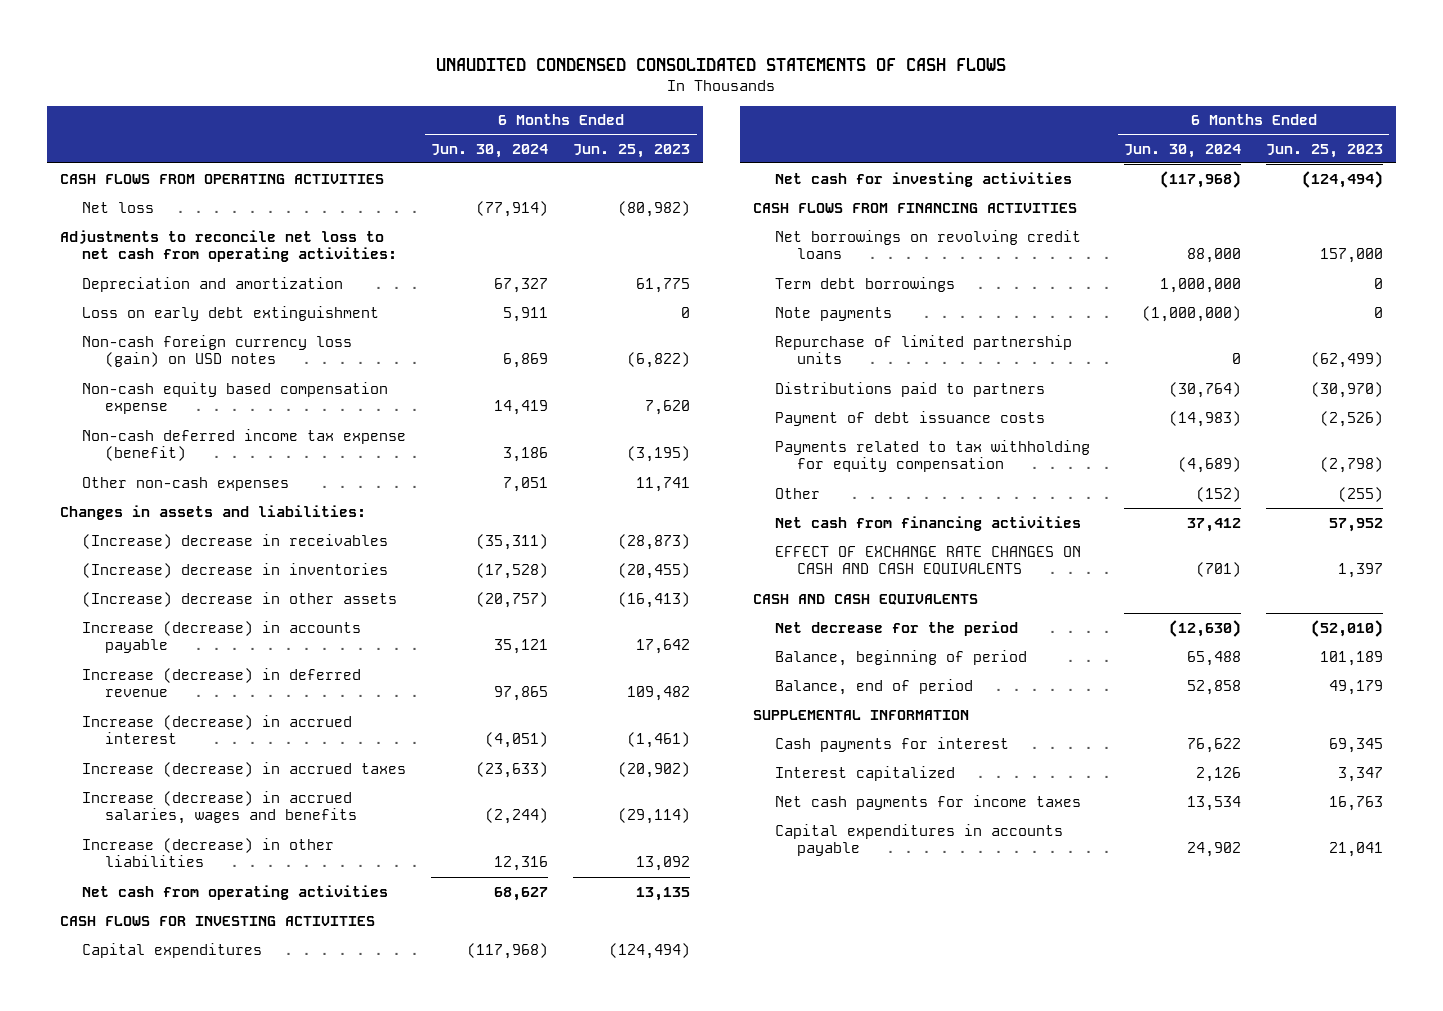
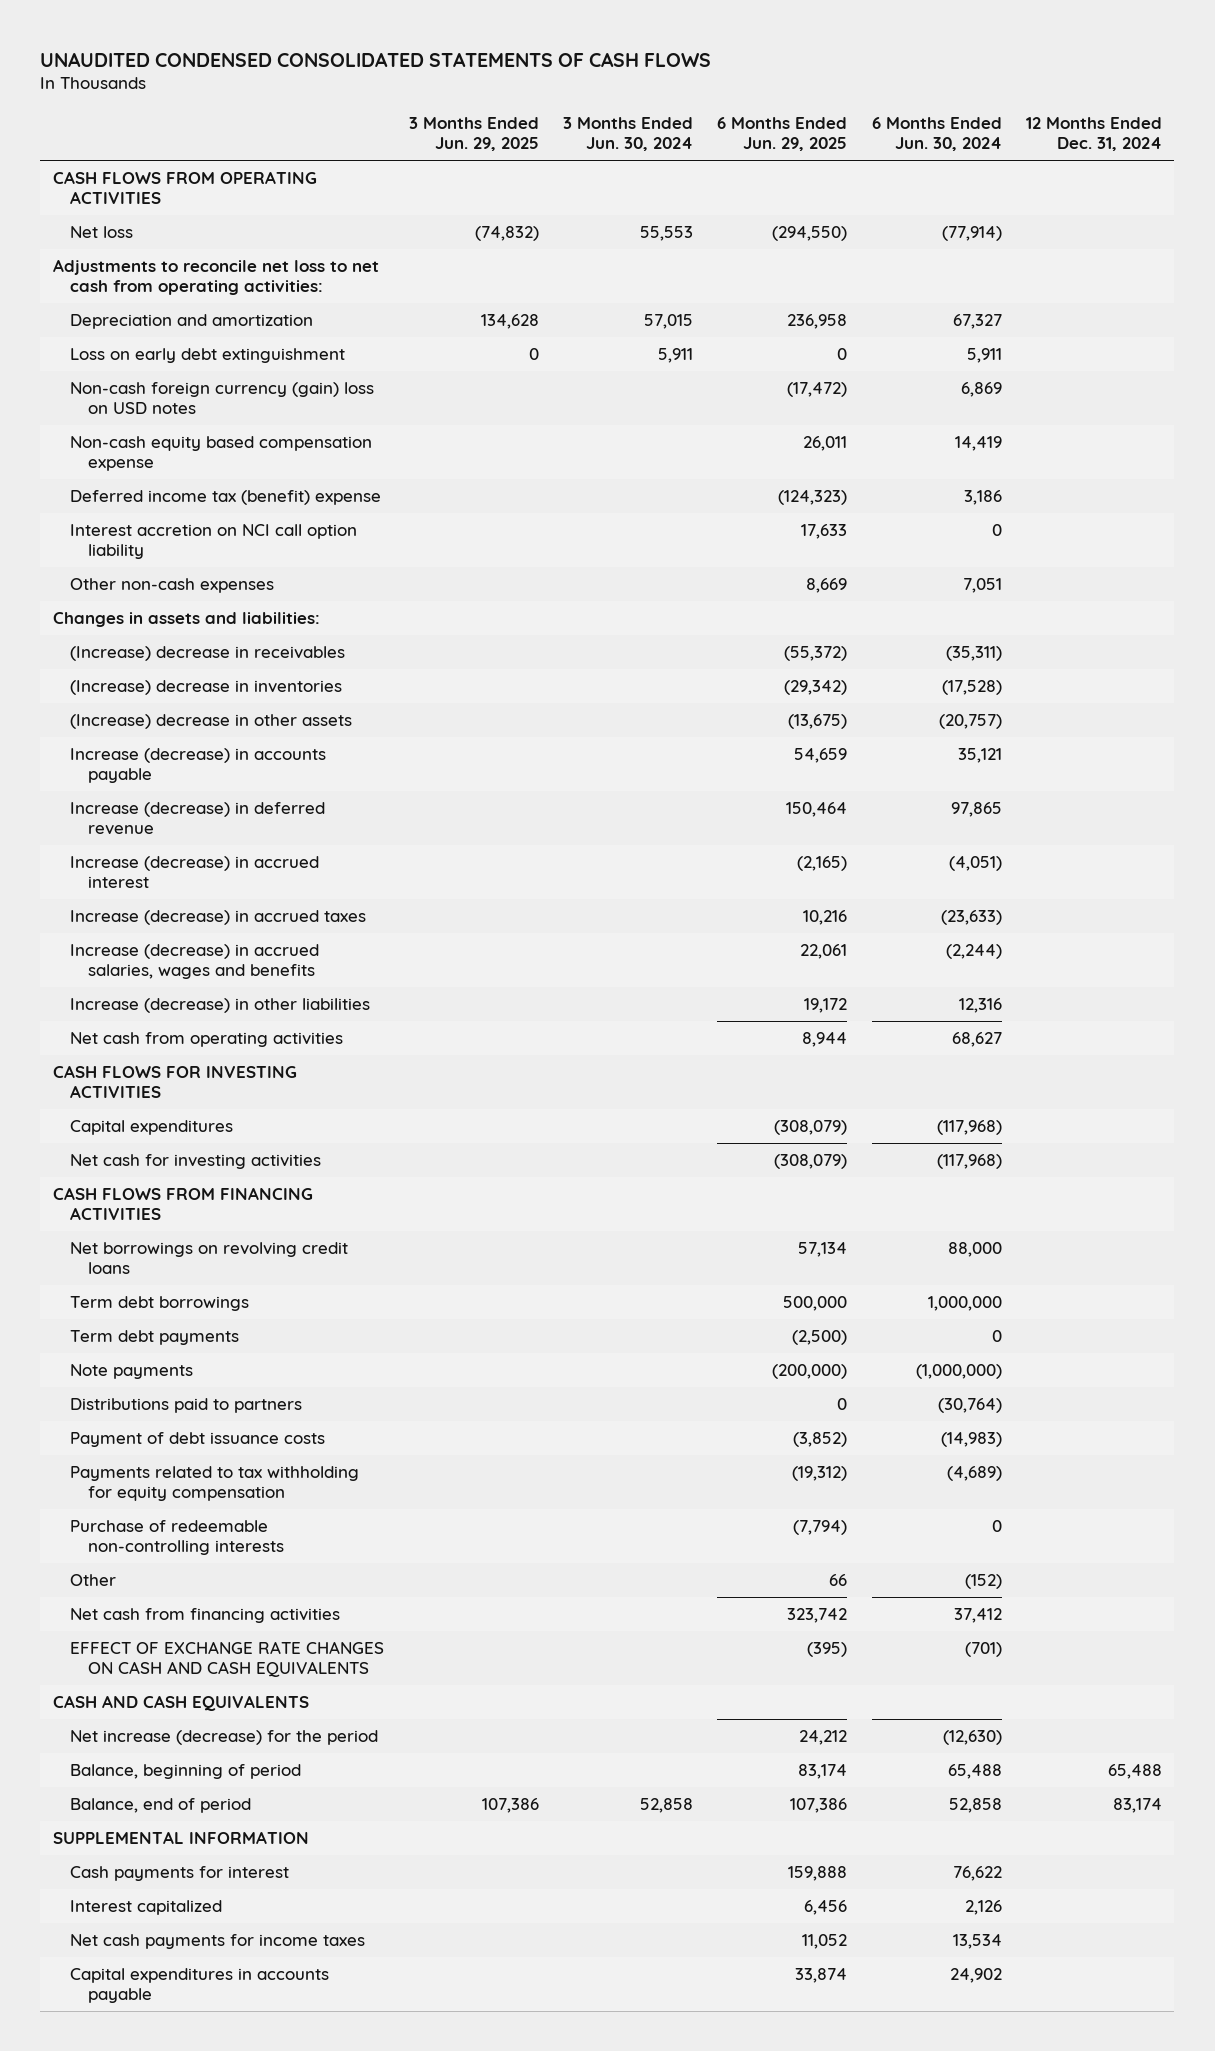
[573,143,691,158] Jun. 25, 2023 -> none
none -> [408,116,539,152] 3 Months Ended Jun. 29, 2025
none -> [562,116,693,152] 3 Months Ended Jun. 30, 2024
none -> [717,116,848,152] 6 Months Ended Jun. 29, 2025
none -> [1026,116,1163,152] 12 Months Ended Dec. 31, 2024
[82,334,353,368] Non-cash foreign currency loss (gain) on USD notes -> [70,381,375,415] Non-cash foreign currency (gain) loss on USD notes
[82,428,407,462] Non-cash deferred income tax expense (benefit) -> [70,489,382,505] Deferred income tax (benefit) expense
none -> [70,523,358,560] Interest accretion on NCI call option liability
none -> [70,1329,240,1345] Term debt payments
[774,334,1072,365] Repurchase of limited partnership units -> none
none -> [70,1519,284,1556] Purchase of redeemable non-controlling interests
[774,620,1018,636] Net decrease for the period -> [70,1729,379,1745] Net increase (decrease) for the period

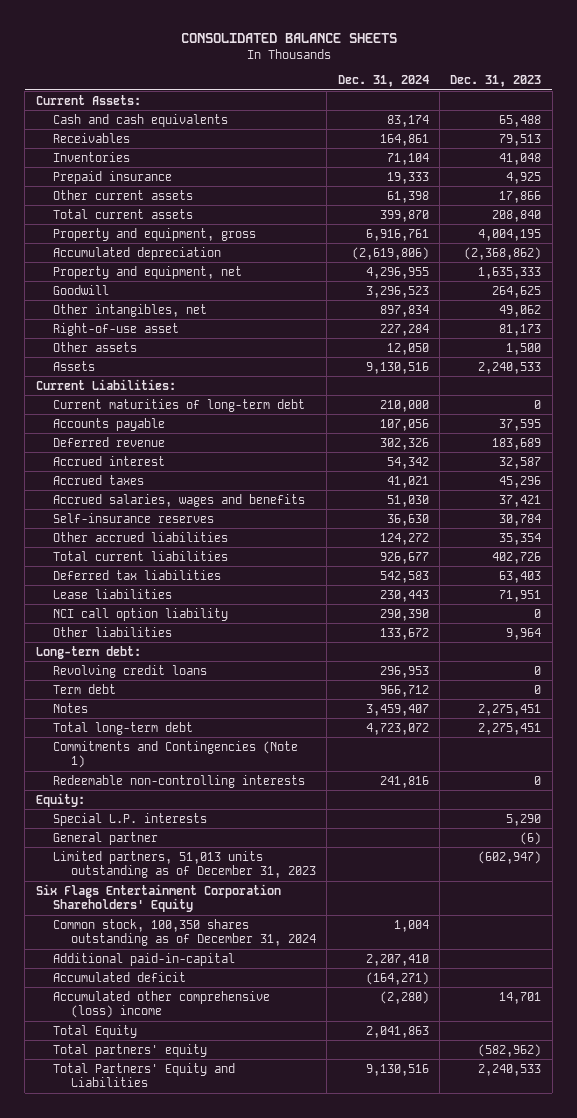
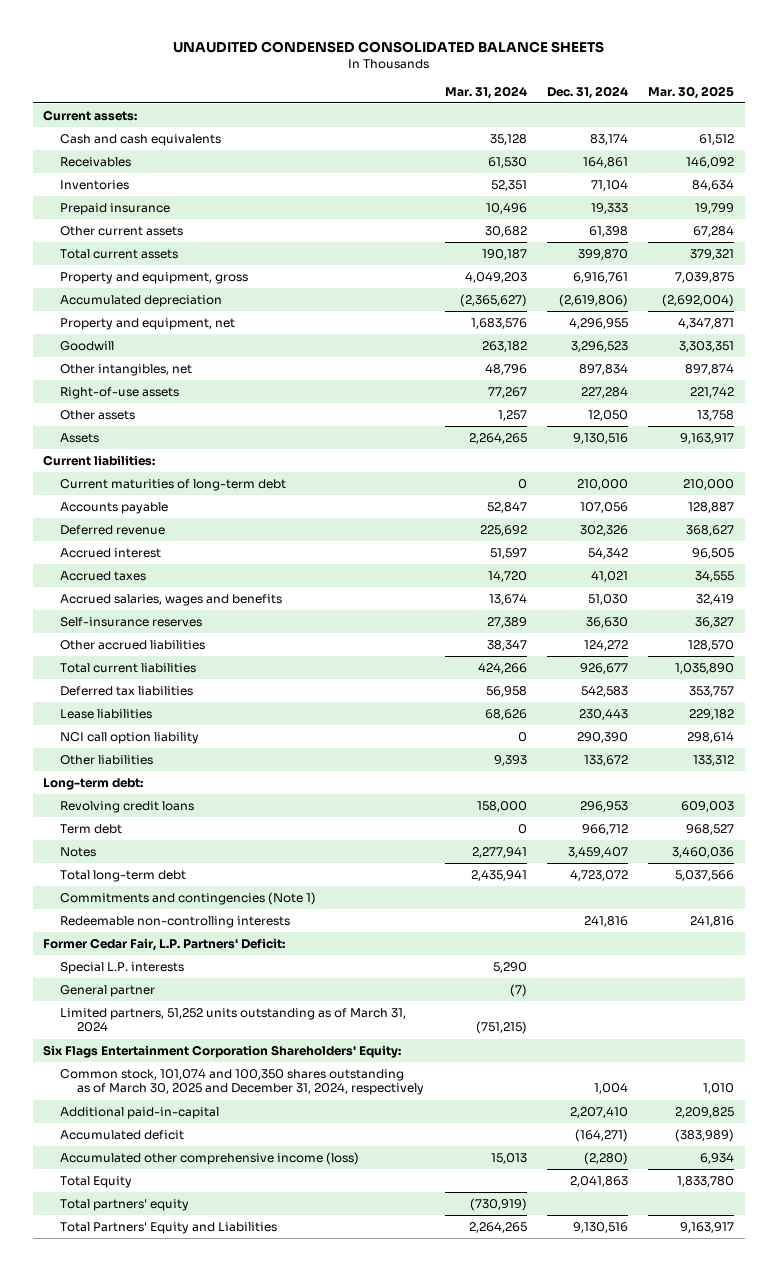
[180,32,397,43] CONSOLIDATED BALANCE SHEETS -> [172,40,604,53] UNAUDITED CONDENSED CONSOLIDATED BALANCE SHEETS
[450,75,542,88] Dec. 31, 2023 -> none
none -> [444,85,527,99] Mar. 31, 2024
none -> [648,85,735,99] Mar. 30, 2025
[35,94,141,105] Current Assets: -> [43,109,138,121] Current assets:
[53,322,180,336] Right-of-use asset -> [60,386,180,399] Right-of-use assets
[35,378,176,390] Current Liabilities: -> [43,454,156,466] Current liabilities:
[53,740,299,769] Commitments and Contingencies (Note 1) -> [60,891,317,905] Commitments and contingencies (Note 1)
[35,792,85,807] Equity: -> [43,937,286,951] Former Cedar Fair, L.P. Partners' Deficit:
[53,850,317,879] Limited partners, 51,013 units outstanding as of December 31, 2023 -> [60,1007,407,1033] Limited partners, 51,252 units outstanding as of March 31, 2024
[35,883,281,913] Six Flags Entertainment Corporation Shareholders' Equity -> [43,1044,402,1058] Six Flags Entertainment Corporation Shareholders' Equity:
[53,918,317,947] Common stock, 100,350 shares outstanding as of December 31, 2024 -> [60,1068,425,1096] Common stock, 101,074 and 100,350 shares outstanding as of March 30, 2025 and December 31, 2024, respectively
[53,990,271,1019] Accumulated other comprehensive (loss) income -> [60,1151,360,1165] Accumulated other comprehensive income (loss)

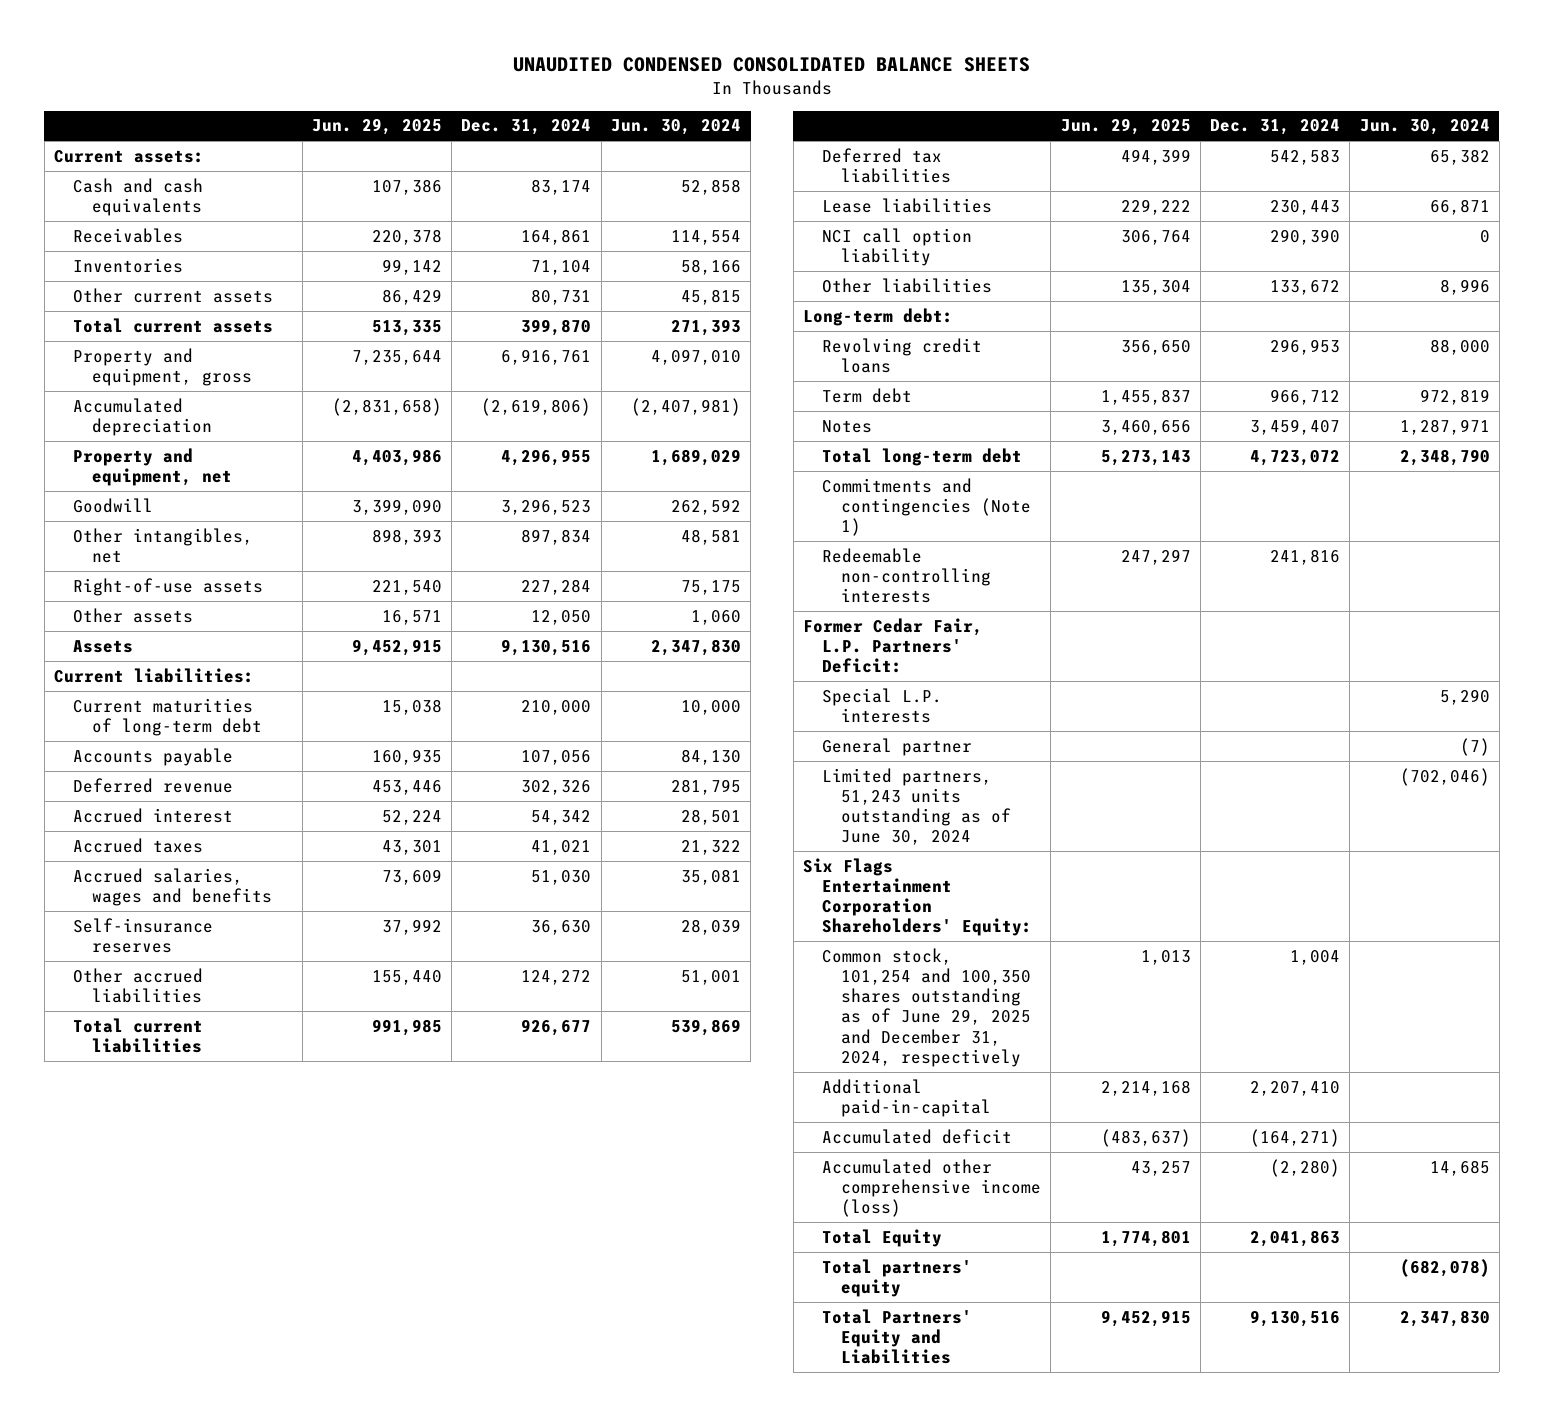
[444,85,527,99] Mar. 31, 2024 -> none
[648,85,735,99] Mar. 30, 2025 -> none
none -> [311,118,442,136] Jun. 29, 2025
none -> [610,119,741,136] Jun. 30, 2024
[60,202,171,215] Prepaid insurance -> none
[588,225,628,237] 61,398 -> [531,288,592,305] 80,731
[60,1007,407,1033] Limited partners, 51,252 units outstanding as of March 31, 2024 -> [821,767,1012,846] Limited partners, 51,243 units outstanding as of June 30, 2024
[60,1068,425,1096] Common stock, 101,074 and 100,350 shares outstanding as of March 30, 2025 and December 31, 2024, respectively -> [821,947,1032,1067] Common stock, 101,254 and 100,350 shares outstanding as of June 29, 2025 and December 31, 2024, respectively

